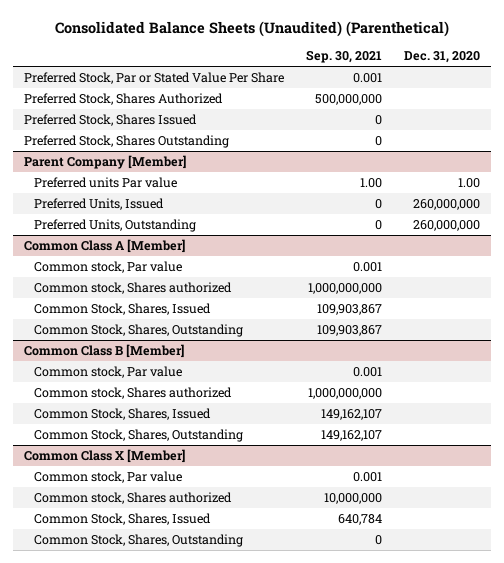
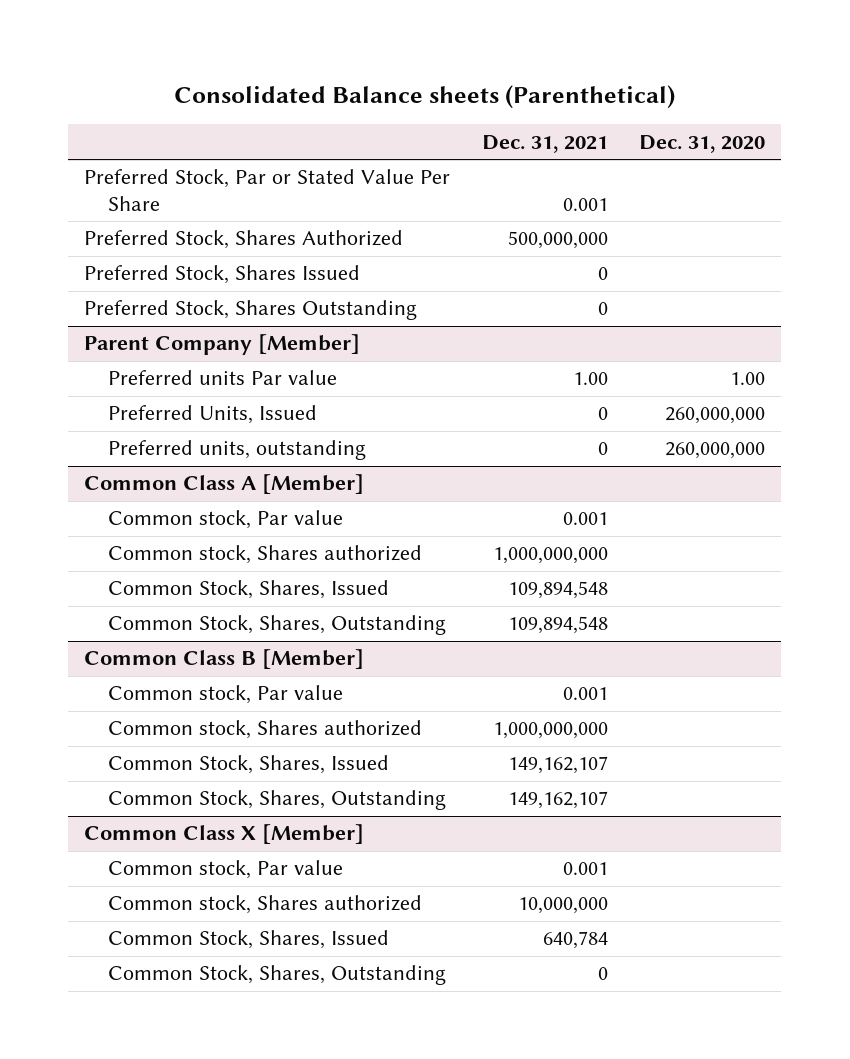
[55,20,450,37] Consolidated Balance Sheets (Unaudited) (Parenthetical) -> [173,84,675,109] Consolidated Balance sheets (Parenthetical)
[306,50,383,64] Sep. 30, 2021 -> none
none -> [481,134,608,153] Dec. 31, 2021
[34,218,197,232] Preferred Units, Outstanding -> [107,440,366,461] Preferred units, outstanding

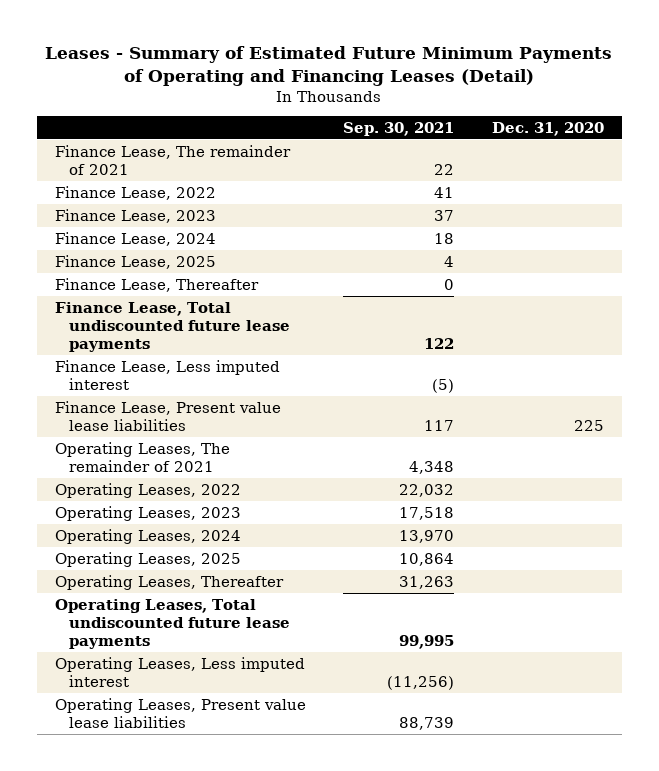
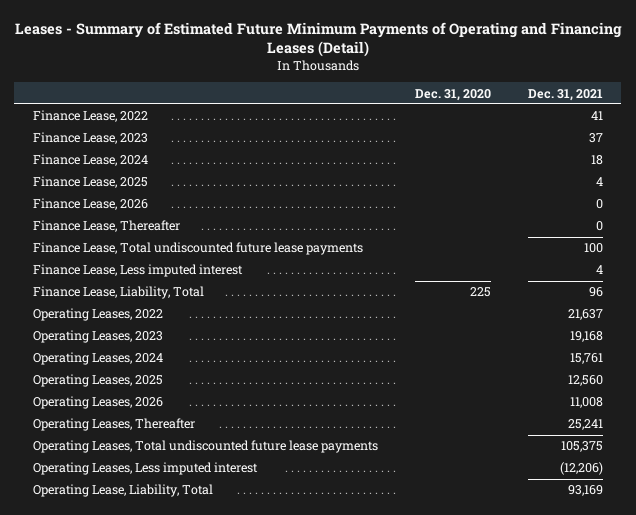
[343,121,455,136] Sep. 30, 2021 -> none
none -> [527,88,603,101] Dec. 31, 2021
[55,144,292,175] Finance Lease, The remainder of 2021 -> none
none -> [32,198,148,211] Finance Lease, 2026
[55,441,231,472] Operating Leases, The remainder of 2021 -> none
[55,400,282,431] Finance Lease, Present value lease liabilities -> [32,286,204,300] Finance Lease, Liability, Total
none -> [32,396,163,410] Operating Leases, 2026
[55,697,307,728] Operating Leases, Present value lease liabilities -> [32,484,213,498] Operating Lease, Liability, Total

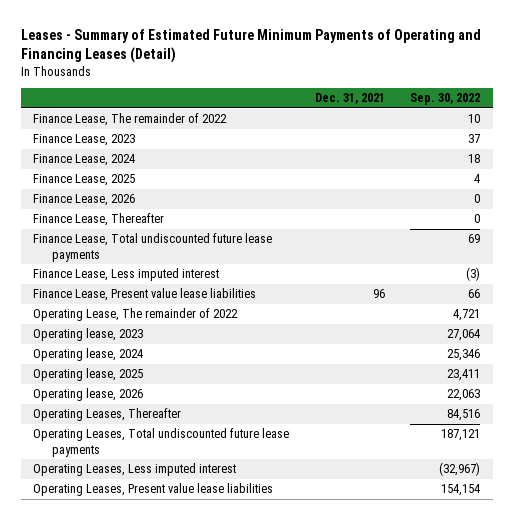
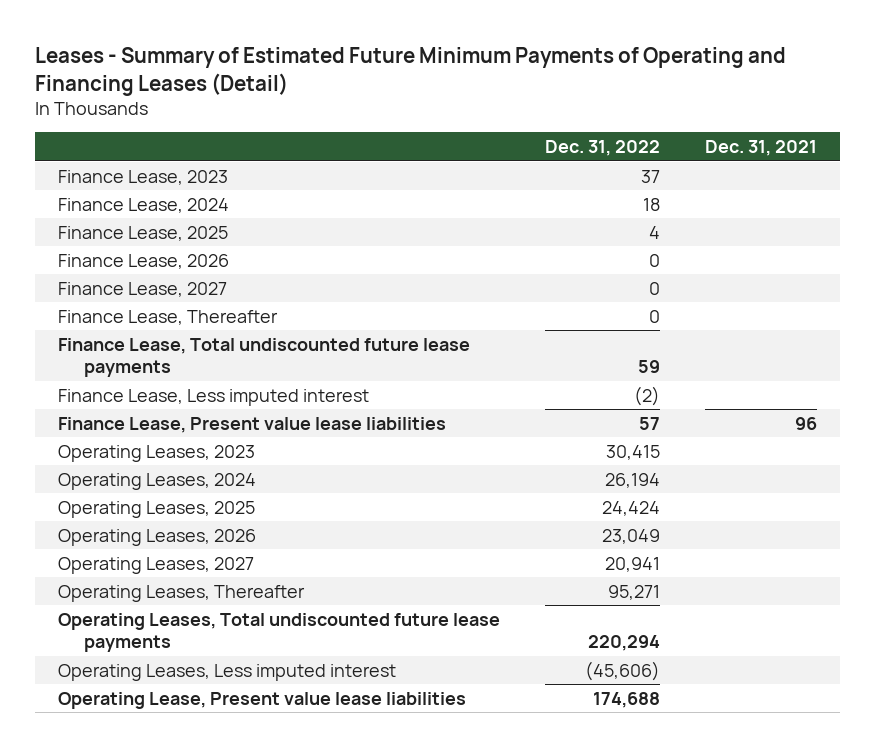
[409,93,480,106] Sep. 30, 2022 -> none
none -> [544,140,660,157] Dec. 31, 2022
[33,113,228,127] Finance Lease, The remainder of 2022 -> none
none -> [57,281,227,297] Finance Lease, 2027
[33,308,239,322] Operating Lease, The remainder of 2022 -> none
[33,328,144,342] Operating lease, 2023 -> [57,444,255,462] Operating Leases, 2023
[33,348,144,362] Operating lease, 2024 -> [57,472,256,490] Operating Leases, 2024
[33,368,144,382] Operating lease, 2025 -> [57,500,255,518] Operating Leases, 2025
[33,388,144,402] Operating lease, 2026 -> [57,528,256,546] Operating Leases, 2026
none -> [57,556,254,574] Operating Leases, 2027
[33,483,274,497] Operating Leases, Present value lease liabilities -> [57,691,466,709] Operating Lease, Present value lease liabilities

